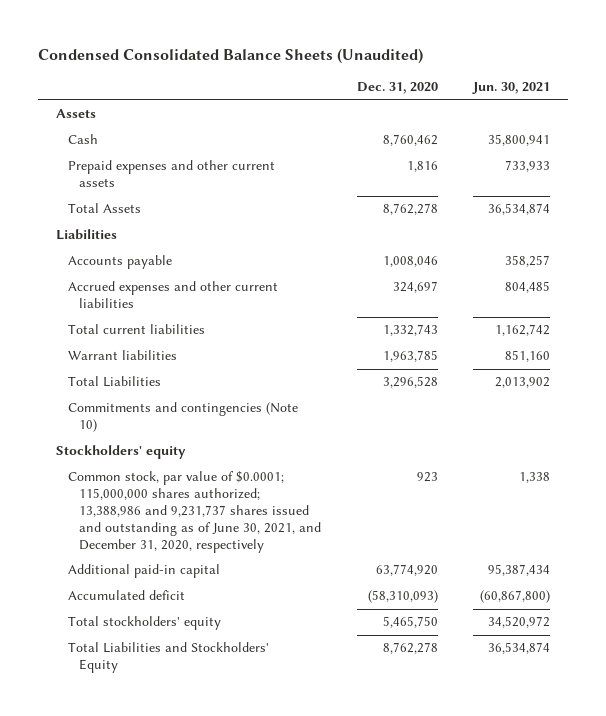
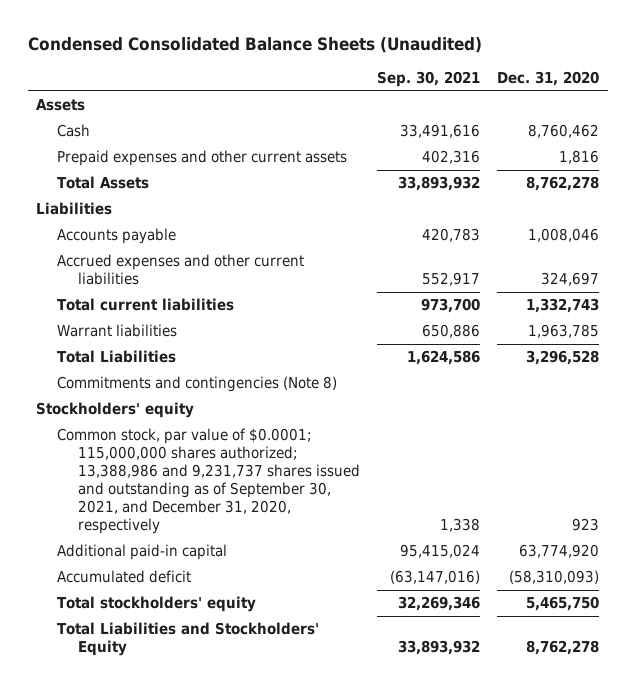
[472,82,551,95] Jun. 30, 2021 -> none
none -> [377,70,481,87] Sep. 30, 2021
[67,402,298,433] Commitments and contingencies (Note 10) -> [57,376,338,393] Commitments and contingencies (Note 8)
[67,471,322,553] Common stock, par value of $0.0001; 115,000,000 shares authorized; 13,388,986 and 9,231,737 shares issued and outstanding as of June 30, 2021, and December 31, 2020, respectively -> [57,428,361,535] Common stock, par value of $0.0001; 115,000,000 shares authorized; 13,388,986 and 9,231,737 shares issued and outstanding as of September 30, 2021, and December 31, 2020, respectively

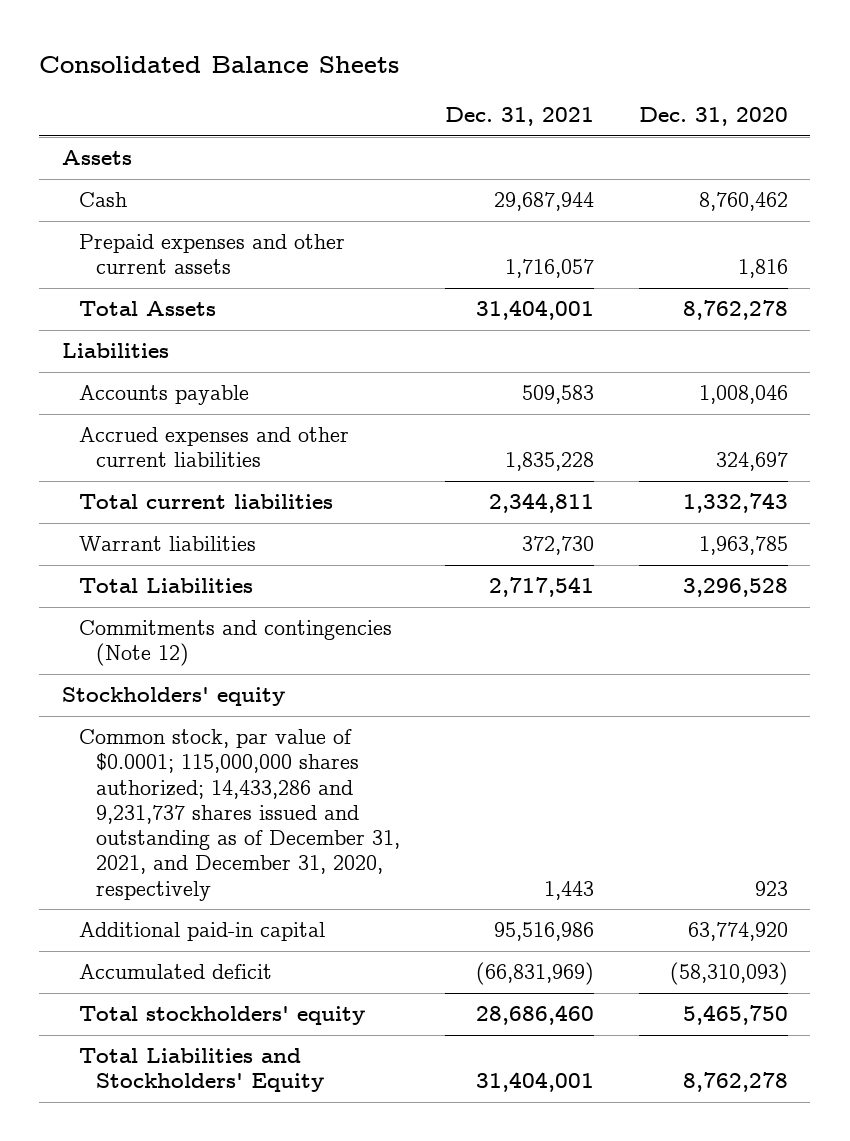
[27,36,482,53] Condensed Consolidated Balance Sheets (Unaudited) -> [39,55,400,73] Consolidated Balance Sheets
[377,70,481,87] Sep. 30, 2021 -> none
none -> [444,107,594,127] Dec. 31, 2021
[57,376,338,393] Commitments and contingencies (Note 8) -> [78,620,392,667] Commitments and contingencies (Note 12)
[57,428,361,535] Common stock, par value of $0.0001; 115,000,000 shares authorized; 13,388,986 and 9,231,737 shares issued and outstanding as of September 30, 2021, and December 31, 2020, respectively -> [78,729,400,901] Common stock, par value of $0.0001; 115,000,000 shares authorized; 14,433,286 and 9,231,737 shares issued and outstanding as of December 31, 2021, and December 31, 2020, respectively

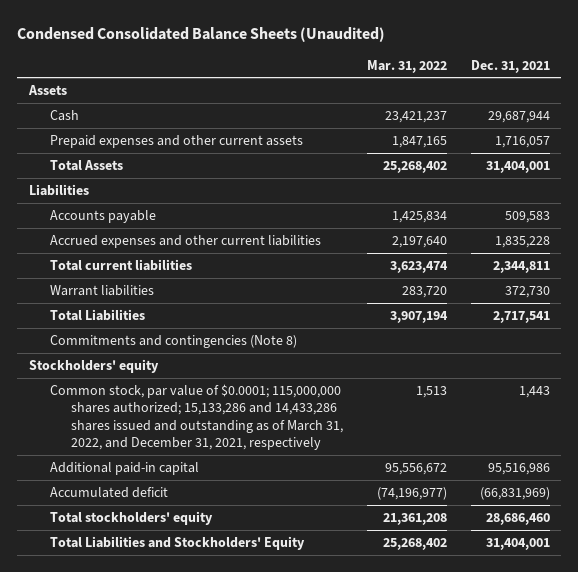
[39,55,400,73] Consolidated Balance Sheets -> [16,26,385,42] Condensed Consolidated Balance Sheets (Unaudited)
[638,107,788,127] Dec. 31, 2020 -> none
none -> [366,59,447,73] Mar. 31, 2022
[78,620,392,667] Commitments and contingencies (Note 12) -> [50,334,298,348] Commitments and contingencies (Note 8)
[78,729,400,901] Common stock, par value of $0.0001; 115,000,000 shares authorized; 14,433,286 and 9,231,737 shares issued and outstanding as of December 31, 2021, and December 31, 2020, respectively -> [50,383,344,451] Common stock, par value of $0.0001; 115,000,000 shares authorized; 15,133,286 and 14,433,286 shares issued and outstanding as of March 31, 2022, and December 31, 2021, respectively

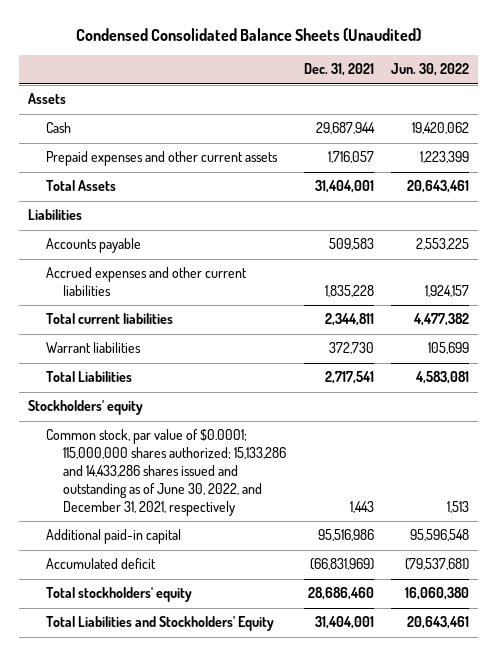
[366,59,447,73] Mar. 31, 2022 -> none
none -> [391,63,470,77] Jun. 30, 2022
[50,334,298,348] Commitments and contingencies (Note 8) -> none
[50,383,344,451] Common stock, par value of $0.0001; 115,000,000 shares authorized; 15,133,286 and 14,433,286 shares issued and outstanding as of March 31, 2022, and December 31, 2021, respectively -> [45,429,286,516] Common stock, par value of $0.0001; 115,000,000 shares authorized; 15,133,286 and 14,433,286 shares issued and outstanding as of June 30, 2022, and December 31, 2021, respectively

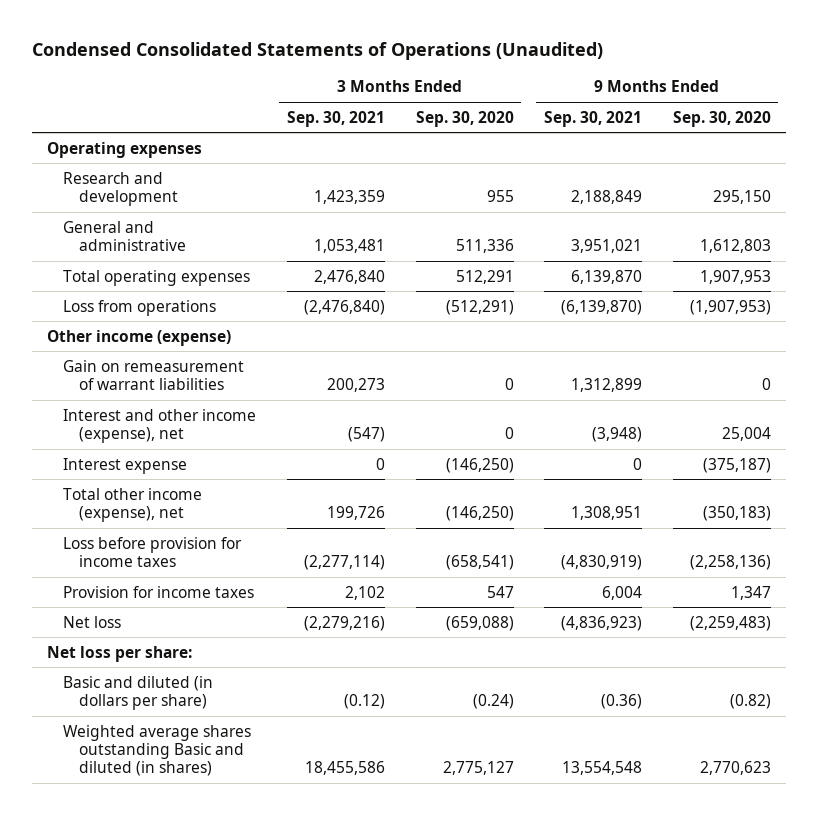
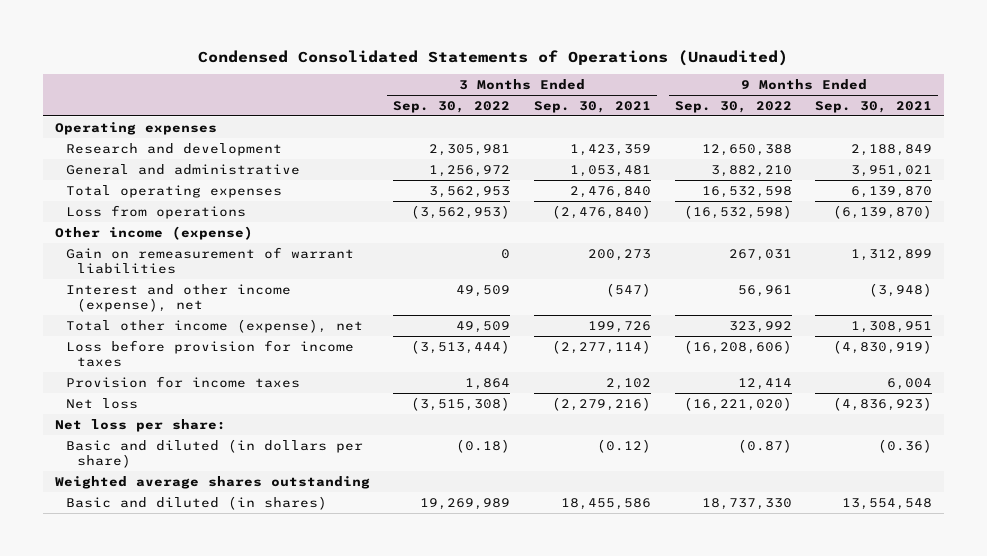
[415,110,514,127] Sep. 30, 2020 -> none
[672,110,771,127] Sep. 30, 2020 -> none
none -> [393,100,511,113] Sep. 30, 2022
none -> [674,100,792,113] Sep. 30, 2022
[63,457,188,474] Interest expense -> none
none -> [54,475,370,489] Weighted average shares outstanding
[63,724,252,777] Weighted average shares outstanding Basic and diluted (in shares) -> [65,495,327,510] Basic and diluted (in shares)

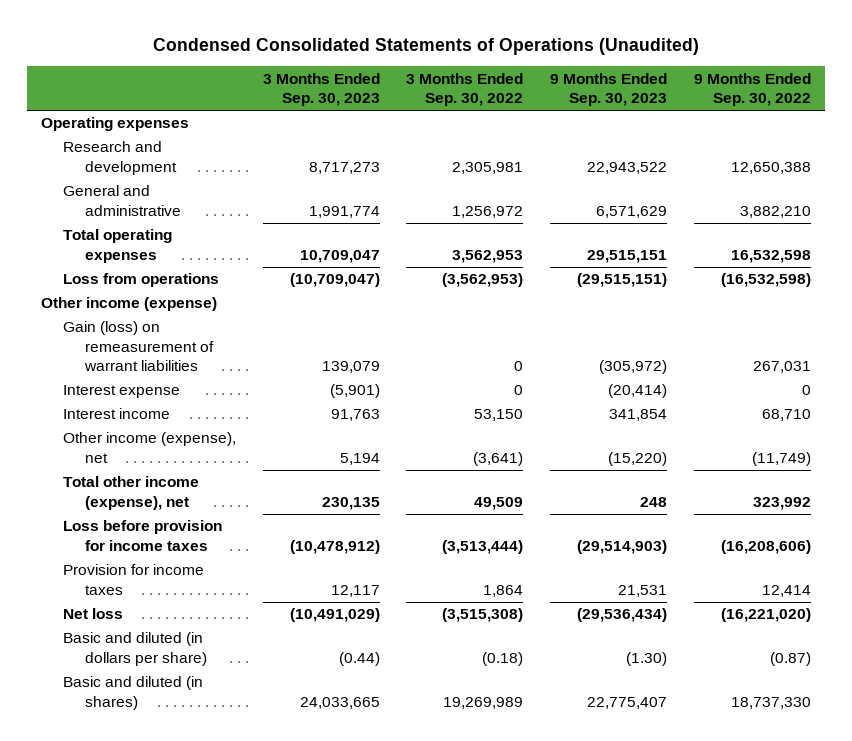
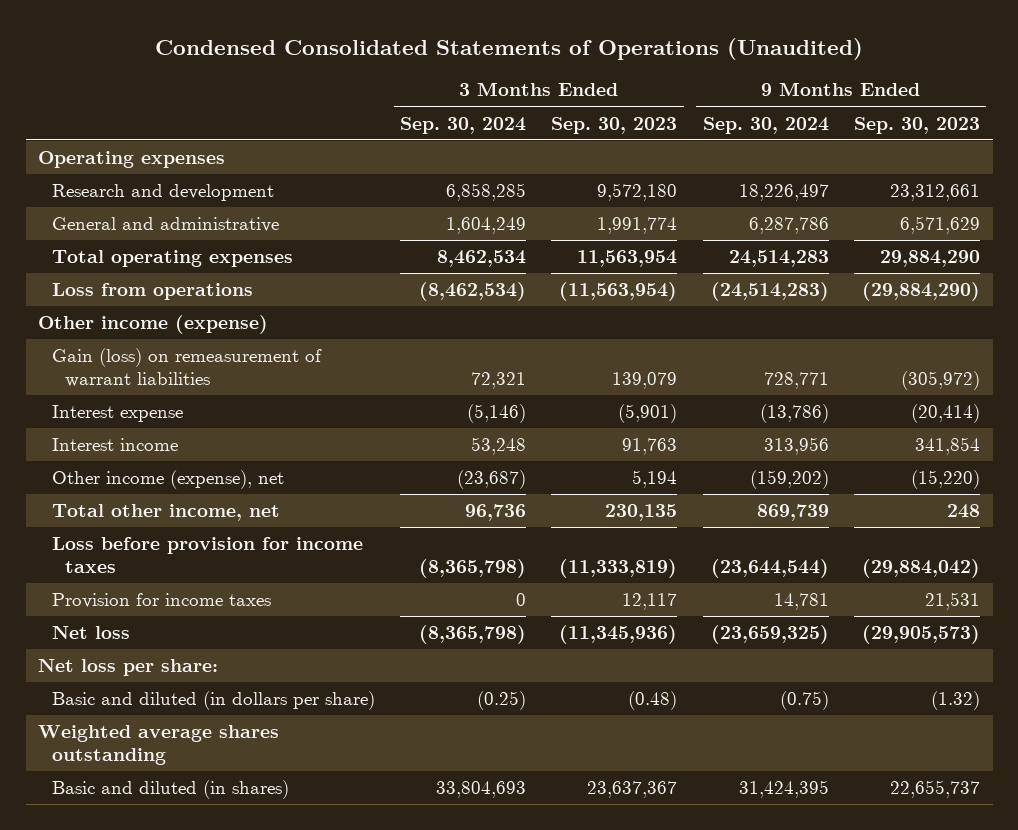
[406,72,524,107] 3 Months Ended Sep. 30, 2022 -> none
[694,72,812,107] 9 Months Ended Sep. 30, 2022 -> none
none -> [399,116,526,134] Sep. 30, 2024
none -> [702,116,829,134] Sep. 30, 2024
[308,161,380,174] 8,717,273 -> [597,183,678,202] 9,572,180
[587,161,668,174] 22,943,522 -> [889,184,980,202] 23,312,661
[299,249,380,263] 10,709,047 -> [577,250,678,268] 11,563,954
[587,249,668,263] 29,515,151 -> [879,250,980,268] 29,884,290
[289,273,380,288] (10,709,047) -> [559,282,678,302] (11,563,954)
[577,273,668,288] (29,515,151) -> [861,282,980,302] (29,884,290)
[62,476,199,510] Total other income (expense), net -> [51,504,280,522] Total other income, net
[289,539,380,554] (10,478,912) -> [559,558,678,578] (11,333,819)
[577,539,668,554] (29,514,903) -> [861,558,980,578] (29,884,042)
[289,608,380,623] (10,491,029) -> [559,625,678,645] (11,345,936)
[577,608,668,623] (29,536,434) -> [861,625,980,645] (29,905,573)
none -> [38,659,219,677] Net loss per share:
[338,651,380,666] (0.44) -> [628,691,678,711] (0.48)
[626,651,668,666] (1.30) -> [930,691,980,711] (1.32)
none -> [38,725,280,765] Weighted average shares outstanding
[299,696,380,709] 24,033,665 -> [587,781,678,799] 23,637,367
[587,696,668,709] 22,775,407 -> [889,780,980,799] 22,655,737

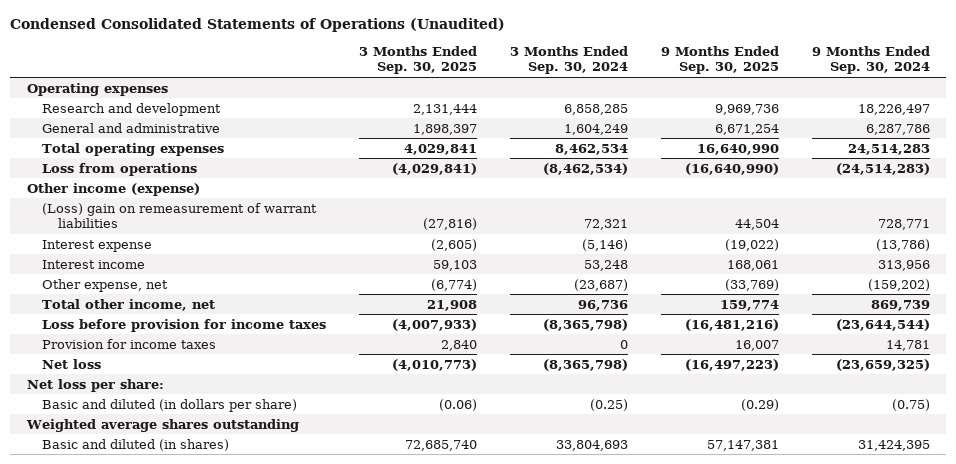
[551,116,678,134] Sep. 30, 2023 -> none
[853,116,980,134] Sep. 30, 2023 -> none
none -> [359,46,478,75] 3 Months Ended Sep. 30, 2025
none -> [660,46,779,75] 9 Months Ended Sep. 30, 2025
[51,348,322,387] Gain (loss) on remeasurement of warrant liabilities -> [42,202,318,228] (Loss) gain on remeasurement of warrant liabilities
[51,470,284,490] Other income (expense), net -> [42,278,169,292] Other expense, net

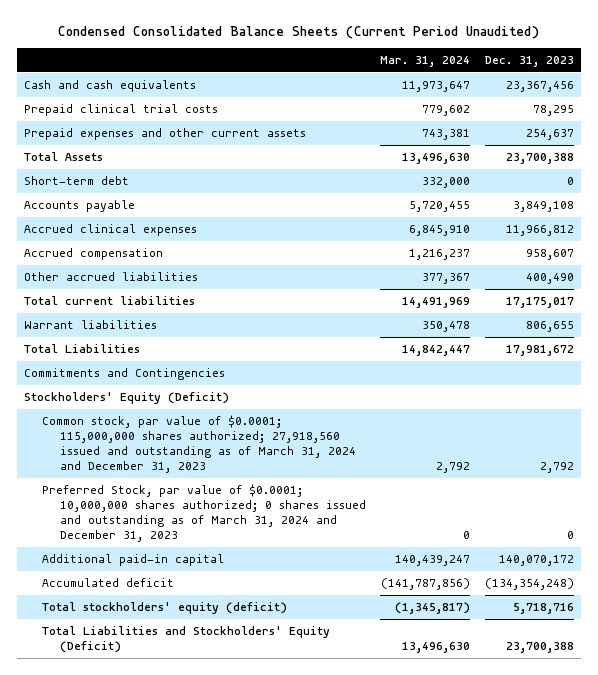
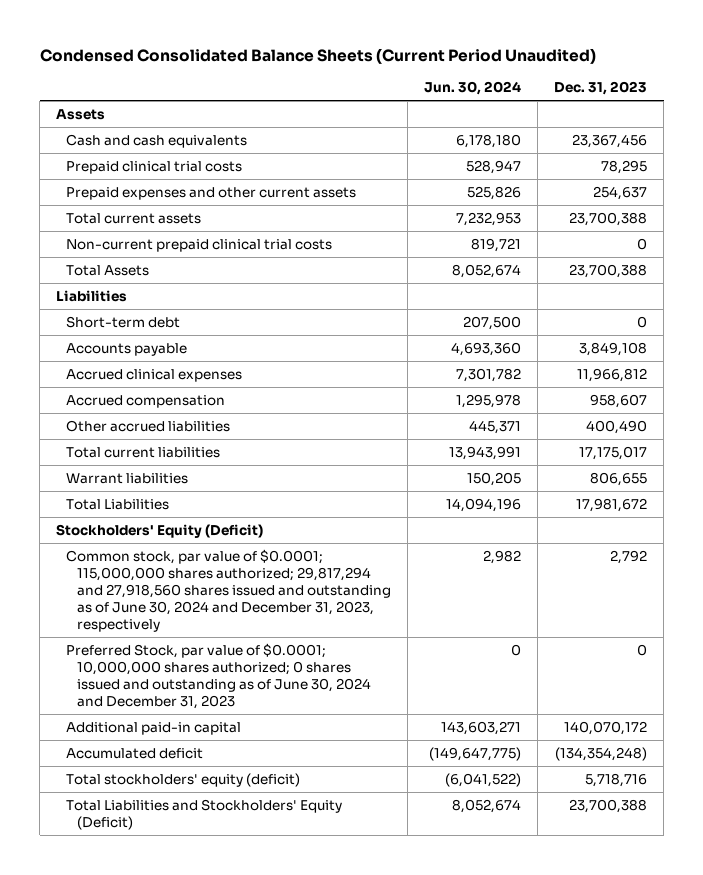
[380,56,471,68] Mar. 31, 2024 -> none
none -> [423,81,521,96] Jun. 30, 2024
none -> [56,108,106,120] Assets
none -> [66,212,202,224] Total current assets
none -> [66,238,333,252] Non-current prepaid clinical trial costs
none -> [56,289,128,302] Liabilities
[24,368,226,381] Commitments and Contingencies -> none
[42,415,357,474] Common stock, par value of $0.0001; 115,000,000 shares authorized; 27,918,560 issued and outstanding as of March 31, 2024 and December 31, 2023 -> [66,548,391,633] Common stock, par value of $0.0001; 115,000,000 shares authorized; 29,817,294 and 27,918,560 shares issued and outstanding as of June 30, 2024 and December 31, 2023, respectively
[42,484,367,543] Preferred Stock, par value of $0.0001; 10,000,000 shares authorized; 0 shares issued and outstanding as of March 31, 2024 and December 31, 2023 -> [66,642,371,710] Preferred Stock, par value of $0.0001; 10,000,000 shares authorized; 0 shares issued and outstanding as of June 30, 2024 and December 31, 2023

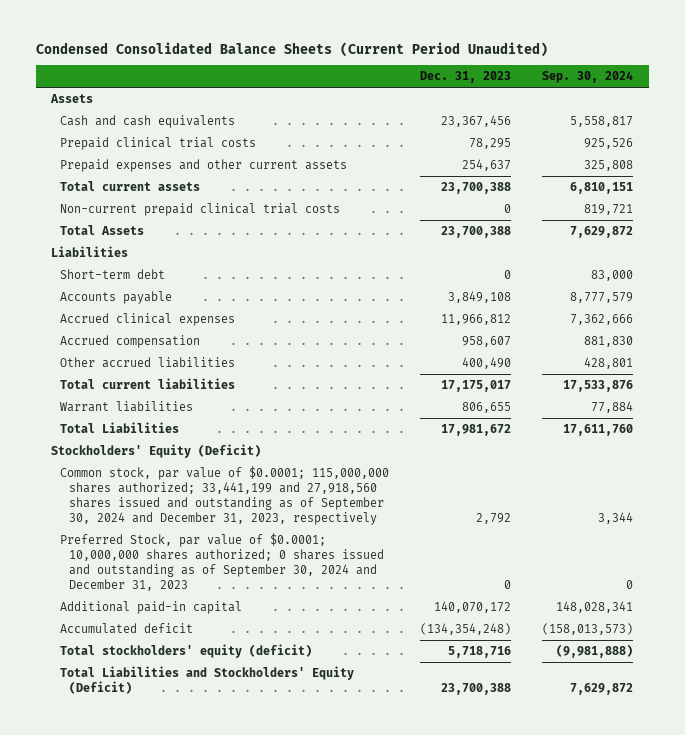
[423,81,521,96] Jun. 30, 2024 -> none
none -> [542,71,634,84] Sep. 30, 2024
[66,548,391,633] Common stock, par value of $0.0001; 115,000,000 shares authorized; 29,817,294 and 27,918,560 shares issued and outstanding as of June 30, 2024 and December 31, 2023, respectively -> [60,466,390,525] Common stock, par value of $0.0001; 115,000,000 shares authorized; 33,441,199 and 27,918,560 shares issued and outstanding as of September 30, 2024 and December 31, 2023, respectively
[66,642,371,710] Preferred Stock, par value of $0.0001; 10,000,000 shares authorized; 0 shares issued and outstanding as of June 30, 2024 and December 31, 2023 -> [60,533,385,591] Preferred Stock, par value of $0.0001; 10,000,000 shares authorized; 0 shares issued and outstanding as of September 30, 2024 and December 31, 2023

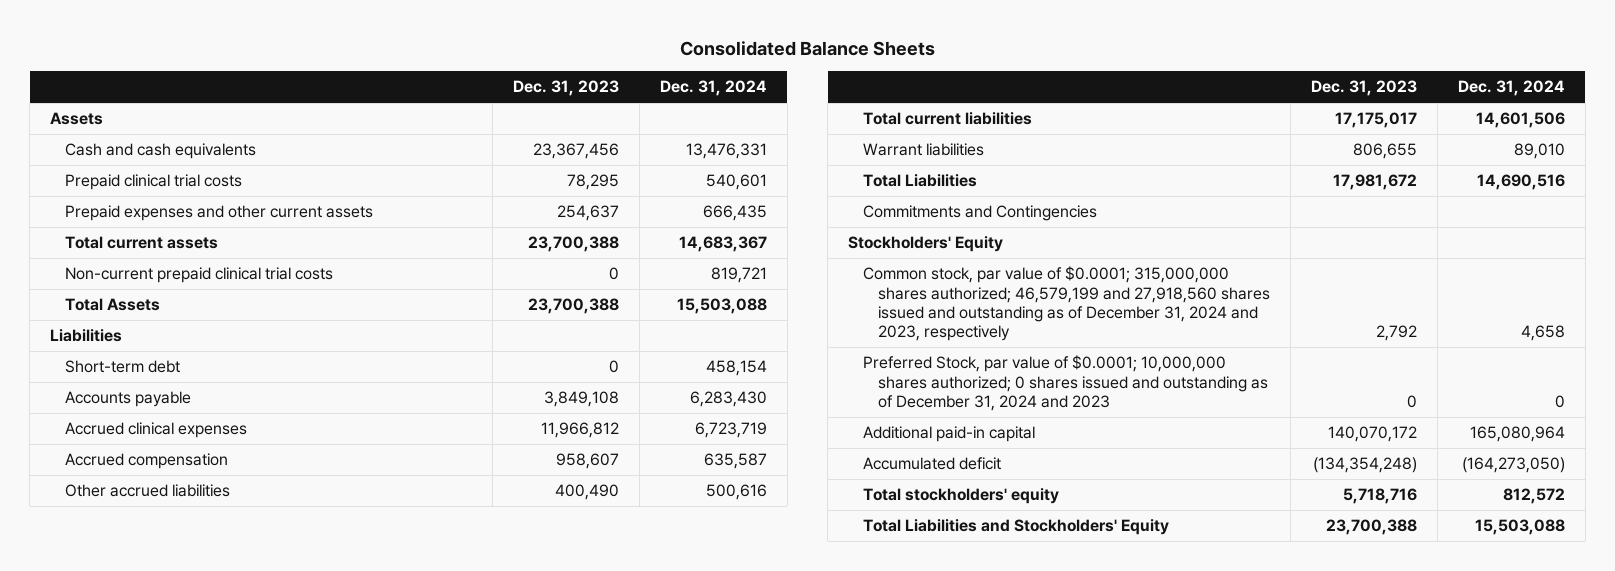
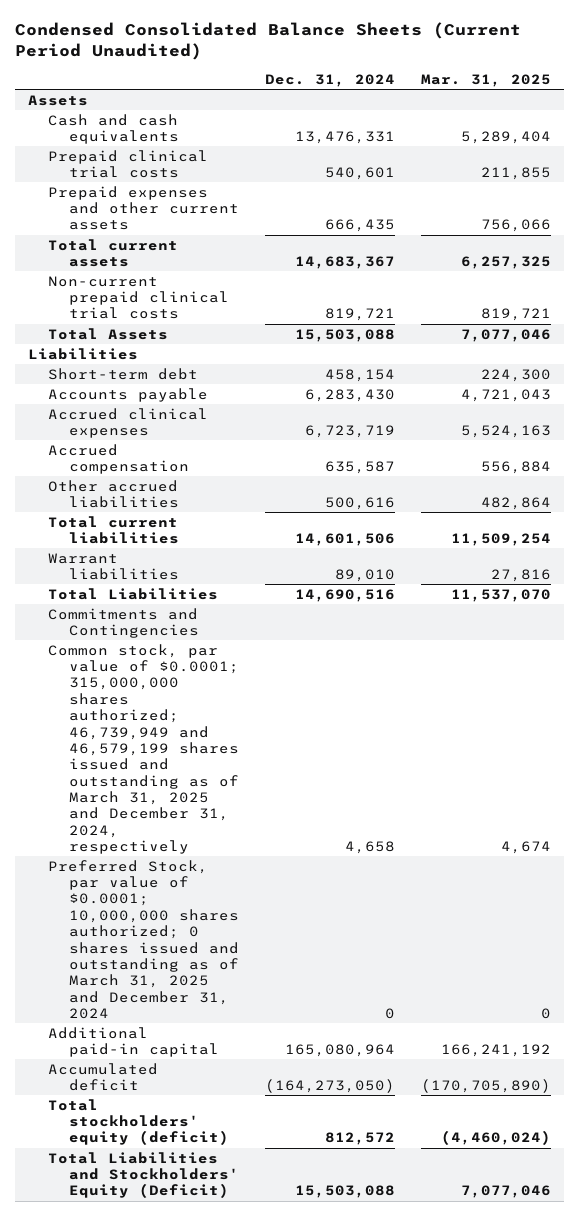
[679,40,935,56] Consolidated Balance Sheets -> [14,22,521,61] Condensed Consolidated Balance Sheets (Current Period Unaudited)
[512,80,619,97] Dec. 31, 2023 -> none
none -> [420,74,551,88] Mar. 31, 2025
[848,236,1004,253] Stockholders' Equity -> none
[862,266,1270,342] Common stock, par value of $0.0001; 315,000,000 shares authorized; 46,579,199 and 27,918,560 shares issued and outstanding as of December 31, 2024 and 2023, respectively -> [48,643,240,855] Common stock, par value of $0.0001; 315,000,000 shares authorized; 46,739,949 and 46,579,199 shares issued and outstanding as of March 31, 2025 and December 31, 2024, respectively
[862,355,1268,411] Preferred Stock, par value of $0.0001; 10,000,000 shares authorized; 0 shares issued and outstanding as of December 31, 2024 and 2023 -> [48,859,240,1019] Preferred Stock, par value of $0.0001; 10,000,000 shares authorized; 0 shares issued and outstanding as of March 31, 2025 and December 31, 2024
[862,488,1059,505] Total stockholders' equity -> [48,1098,230,1146] Total stockholders' equity (deficit)
[862,519,1169,536] Total Liabilities and Stockholders' Equity -> [48,1151,240,1199] Total Liabilities and Stockholders' Equity (Deficit)

